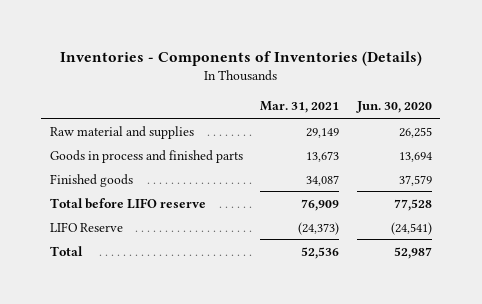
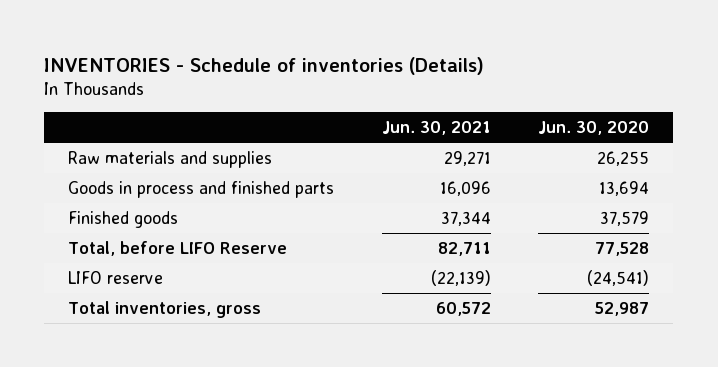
[59,51,422,67] Inventories - Components of Inventories (Details) -> [44,56,485,75] INVENTORIES - Schedule of inventories (Details)
[260,101,340,114] Mar. 31, 2021 -> none
none -> [381,121,491,136] Jun. 30, 2021
[49,125,194,139] Raw material and supplies -> [68,150,273,168] Raw materials and supplies
[49,197,206,209] Total before LIFO reserve -> [68,240,288,256] Total, before LIFO Reserve
[49,221,123,232] LIFO Reserve -> [68,270,164,284] LIFO reserve
[49,245,83,256] Total -> [68,300,262,318] Total inventories, gross

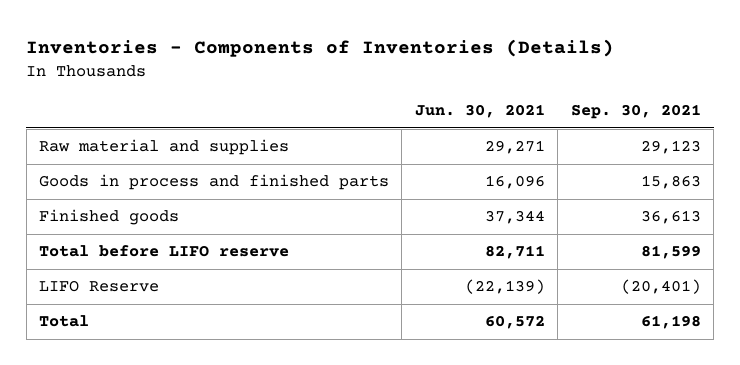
[44,56,485,75] INVENTORIES - Schedule of inventories (Details) -> [26,38,615,57] Inventories - Components of Inventories (Details)
[538,121,650,136] Jun. 30, 2020 -> none
none -> [570,104,701,120] Sep. 30, 2021
[68,150,273,168] Raw materials and supplies -> [39,139,290,156] Raw material and supplies
[68,240,288,256] Total, before LIFO Reserve -> [39,245,290,258] Total before LIFO reserve
[68,270,164,284] LIFO reserve -> [39,280,160,293] LIFO Reserve
[68,300,262,318] Total inventories, gross -> [39,315,90,328] Total

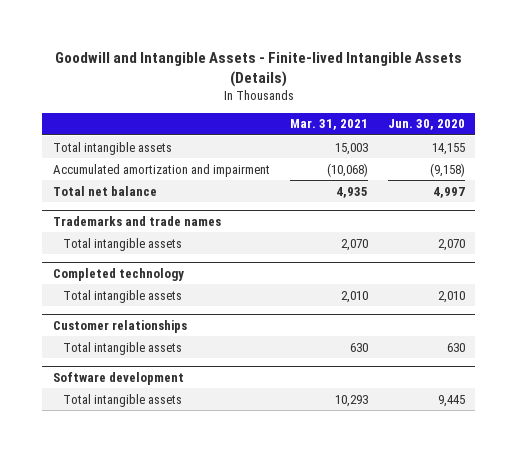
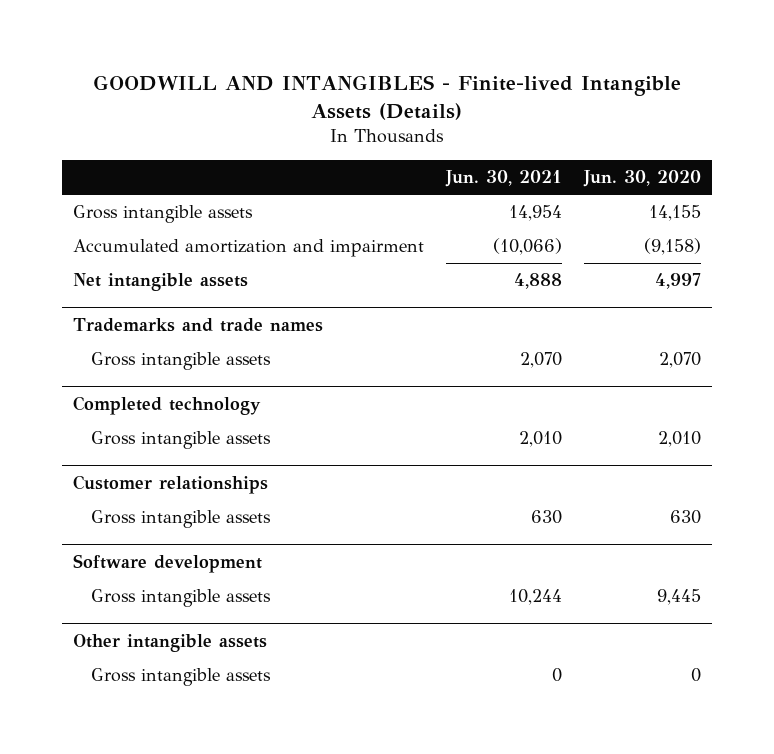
[54,51,462,87] Goodwill and Intangible Assets - Finite-lived Intangible Assets (Details) -> [93,75,682,120] GOODWILL AND INTANGIBLES - Finite-lived Intangible Assets (Details)
[289,119,368,131] Mar. 31, 2021 -> none
none -> [445,170,563,188] Jun. 30, 2021
[52,141,172,155] Total intangible assets -> [73,205,254,224] Gross intangible assets
[52,185,157,196] Total net balance -> [73,273,249,292] Net intangible assets
[63,237,183,251] Total intangible assets -> [91,352,272,371] Gross intangible assets
[63,289,183,303] Total intangible assets -> [91,431,272,450] Gross intangible assets
[63,341,183,355] Total intangible assets -> [91,510,272,529] Gross intangible assets
[63,393,183,407] Total intangible assets -> [91,589,272,608] Gross intangible assets
none -> [73,633,268,652] Other intangible assets
none -> [91,668,272,687] Gross intangible assets

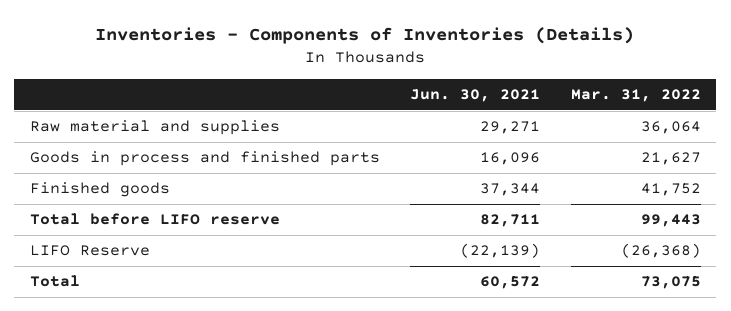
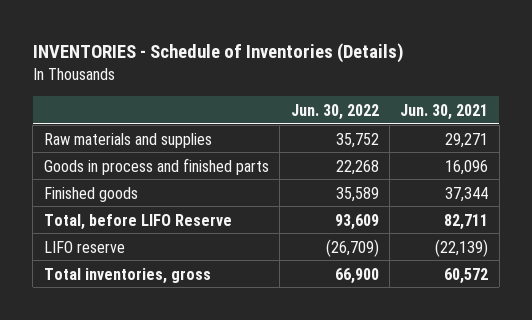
[95,26,635,44] Inventories - Components of Inventories (Details) -> [32,42,404,63] INVENTORIES - Schedule of Inventories (Details)
[571,89,702,103] Mar. 31, 2022 -> none
none -> [290,103,379,120] Jun. 30, 2022
[29,120,280,136] Raw material and supplies -> [43,132,212,148] Raw materials and supplies
[29,213,280,226] Total before LIFO reserve -> [43,213,232,230] Total, before LIFO Reserve
[29,245,150,257] LIFO Reserve -> [43,240,125,253] LIFO reserve
[29,275,80,288] Total -> [43,267,211,284] Total inventories, gross

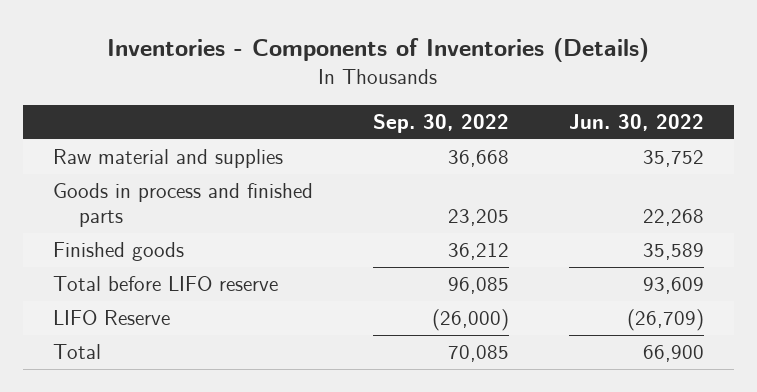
[32,42,404,63] INVENTORIES - Schedule of Inventories (Details) -> [107,37,650,62] Inventories - Components of Inventories (Details)
[400,103,489,120] Jun. 30, 2021 -> none
none -> [372,113,509,133] Sep. 30, 2022
[43,132,212,148] Raw materials and supplies -> [53,149,284,169] Raw material and supplies
[43,213,232,230] Total, before LIFO Reserve -> [53,276,279,292] Total before LIFO reserve
[43,240,125,253] LIFO reserve -> [53,310,171,326] LIFO Reserve
[43,267,211,284] Total inventories, gross -> [53,344,102,360] Total

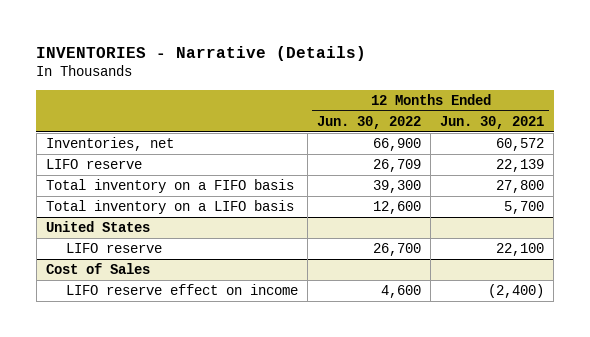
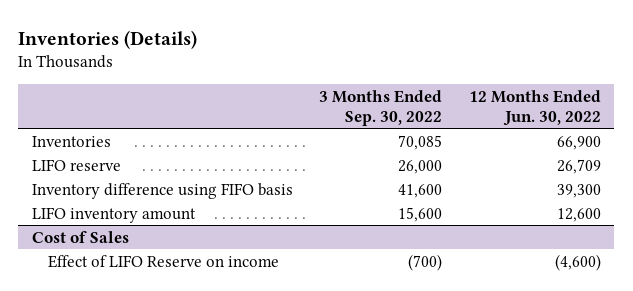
[36,45,367,61] INVENTORIES - Narrative (Details) -> [18,29,198,49] Inventories (Details)
[440,115,545,129] Jun. 30, 2021 -> none
none -> [319,89,443,126] 3 Months Ended Sep. 30, 2022
[45,136,174,151] Inventories, net -> [31,135,111,147] Inventories
[45,220,150,232] United States -> none
[65,242,162,253] LIFO reserve -> none
[45,178,294,193] Total inventory on a FIFO basis -> [31,182,293,199] Inventory difference using FIFO basis
[45,199,294,214] Total inventory on a LIFO basis -> [31,206,196,223] LIFO inventory amount
[65,283,298,295] LIFO reserve effect on income -> [48,254,280,268] Effect of LIFO Reserve on income
[381,284,422,298] 4,600 -> [554,253,601,271] (4,600)

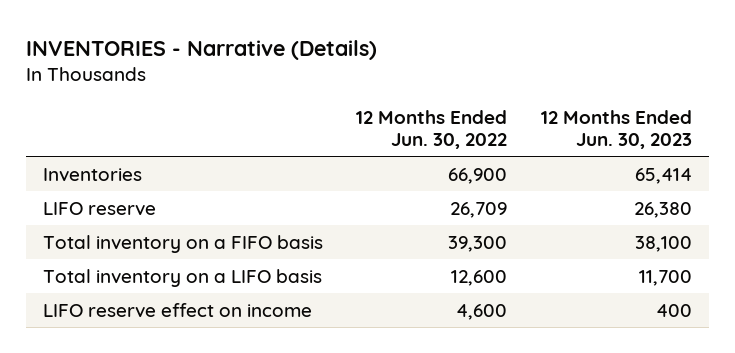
[18,29,198,49] Inventories (Details) -> [26,39,378,60] INVENTORIES - Narrative (Details)
[319,89,443,126] 3 Months Ended Sep. 30, 2022 -> none
none -> [540,109,692,149] 12 Months Ended Jun. 30, 2023
[31,230,129,243] Cost of Sales -> none
[31,182,293,199] Inventory difference using FIFO basis -> [43,234,324,253] Total inventory on a FIFO basis
[31,206,196,223] LIFO inventory amount -> [43,268,323,287] Total inventory on a LIFO basis
[48,254,280,268] Effect of LIFO Reserve on income -> [43,302,313,318] LIFO reserve effect on income
[554,253,601,271] (4,600) -> [456,303,508,320] 4,600

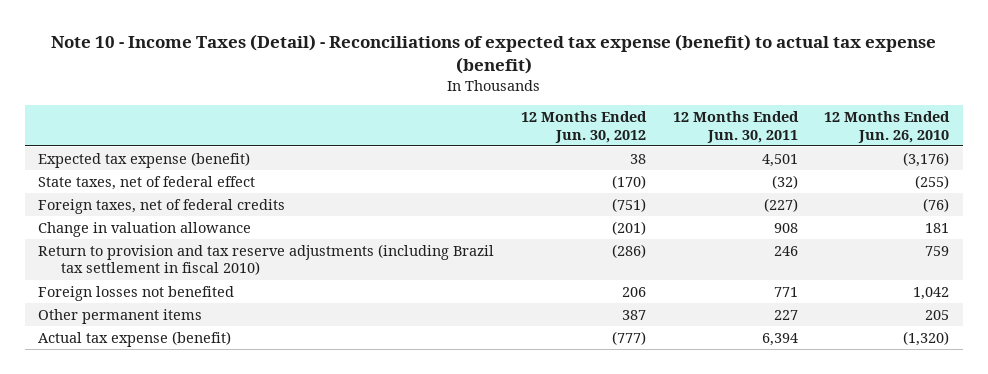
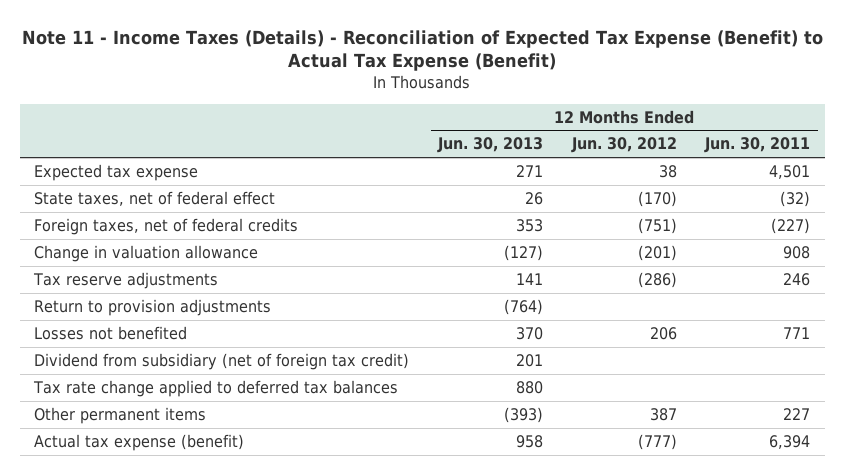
[50,33,936,74] Note 10 - Income Taxes (Detail) - Reconciliations of expected tax expense (benefit) to actual tax expense (benefit) -> [22,29,824,72] Note 11 - Income Taxes (Details) - Reconciliation of Expected Tax Expense (Benefit) to Actual Tax Expense (Benefit)
[824,110,951,143] 12 Months Ended Jun. 26, 2010 -> none
none -> [436,137,543,154] Jun. 30, 2013
[38,151,251,168] Expected tax expense (benefit) -> [34,164,199,182] Expected tax expense
[38,243,495,276] Return to provision and tax reserve adjustments (including Brazil tax settlement in fiscal 2010) -> [33,272,219,290] Tax reserve adjustments
none -> [34,299,272,317] Return to provision adjustments
[38,285,235,301] Foreign losses not benefited -> [34,326,188,341] Losses not benefited
none -> [34,353,410,371] Dividend from subsidiary (net of foreign tax credit)
none -> [33,380,399,398] Tax rate change applied to deferred tax balances

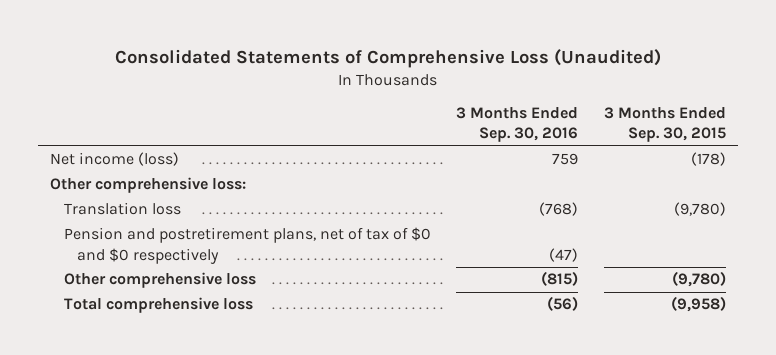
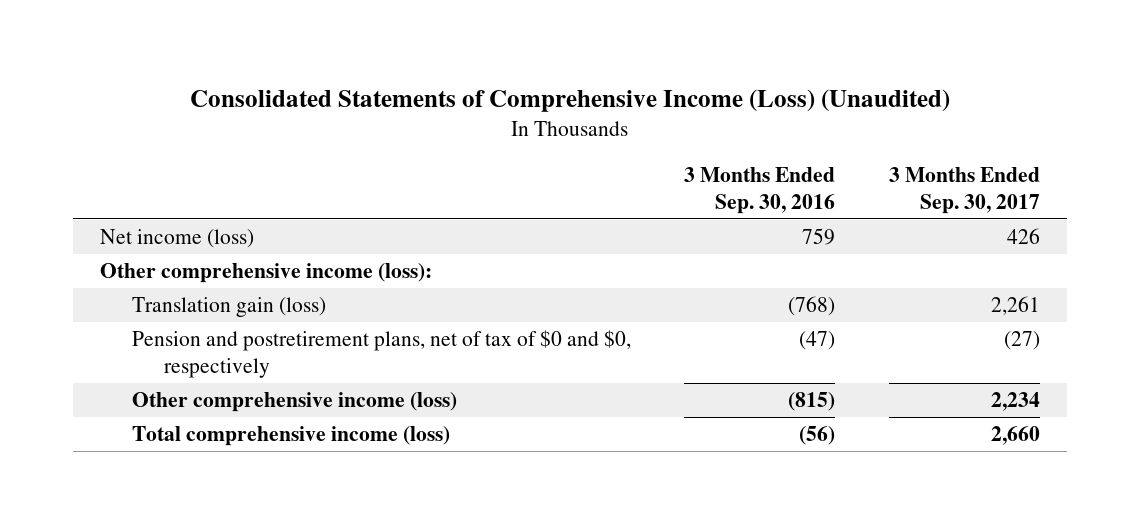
[114,48,661,68] Consolidated Statements of Comprehensive Loss (Unaudited) -> [189,88,950,112] Consolidated Statements of Comprehensive Income (Loss) (Unaudited)
[603,107,726,143] 3 Months Ended Sep. 30, 2015 -> none
none -> [888,166,1040,215] 3 Months Ended Sep. 30, 2017
[50,177,247,194] Other comprehensive loss: -> [100,263,433,284] Other comprehensive income (loss):
[63,202,181,216] Translation loss -> [131,297,326,318] Translation gain (loss)
[63,227,431,264] Pension and postretirement plans, net of tax of $0 and $0 respectively -> [131,330,631,379] Pension and postretirement plans, net of tax of $0 and $0, respectively
[63,272,256,289] Other comprehensive loss -> [131,392,457,413] Other comprehensive income (loss)
[63,297,253,314] Total comprehensive loss -> [131,426,450,447] Total comprehensive income (loss)

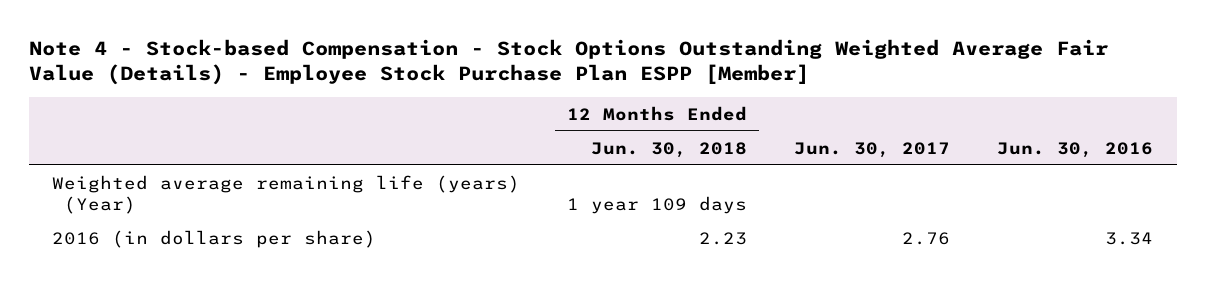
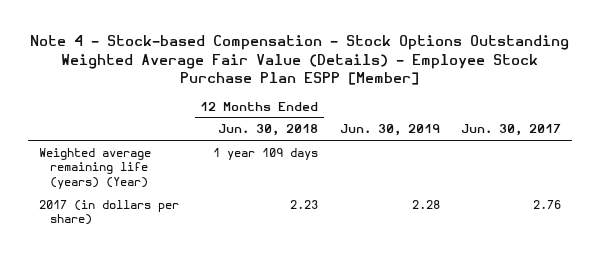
[997,141,1154,158] Jun. 30, 2016 -> none
none -> [339,124,440,137] Jun. 30, 2019
[52,229,377,248] 2016 (in dollars per share) -> [38,199,179,226] 2017 (in dollars per share)

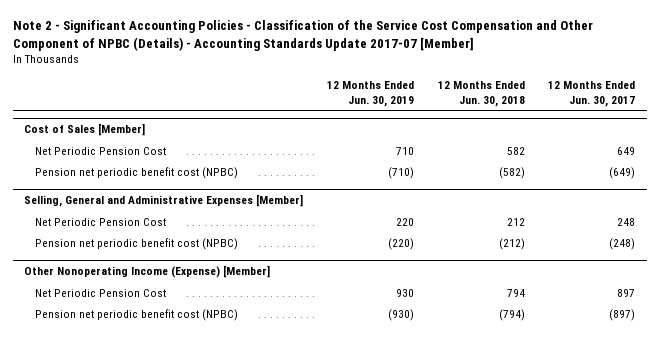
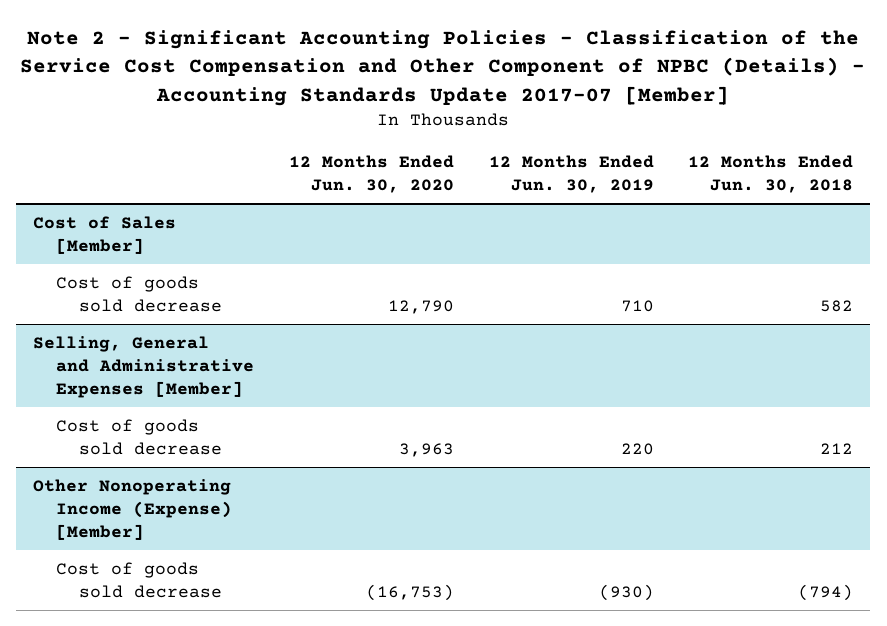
[548,81,636,107] 12 Months Ended Jun. 30, 2017 -> none
none -> [288,154,454,194] 12 Months Ended Jun. 30, 2020
[34,166,238,179] Pension net periodic benefit cost (NPBC) -> none
[34,146,166,155] Net Periodic Pension Cost -> [56,275,223,312] Cost of goods sold decrease
[34,237,238,250] Pension net periodic benefit cost (NPBC) -> none
[34,217,166,226] Net Periodic Pension Cost -> [56,418,223,455] Cost of goods sold decrease
[34,288,166,297] Net Periodic Pension Cost -> none
[34,308,238,321] Pension net periodic benefit cost (NPBC) -> [56,561,223,598] Cost of goods sold decrease

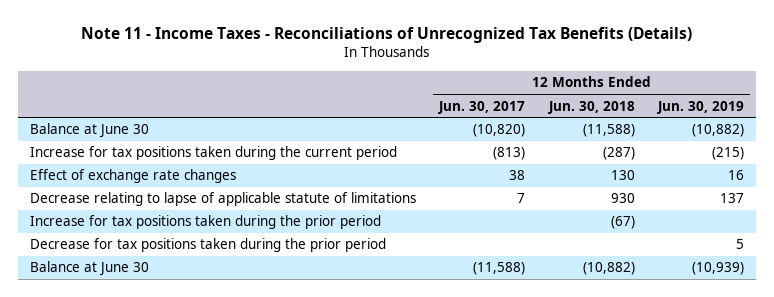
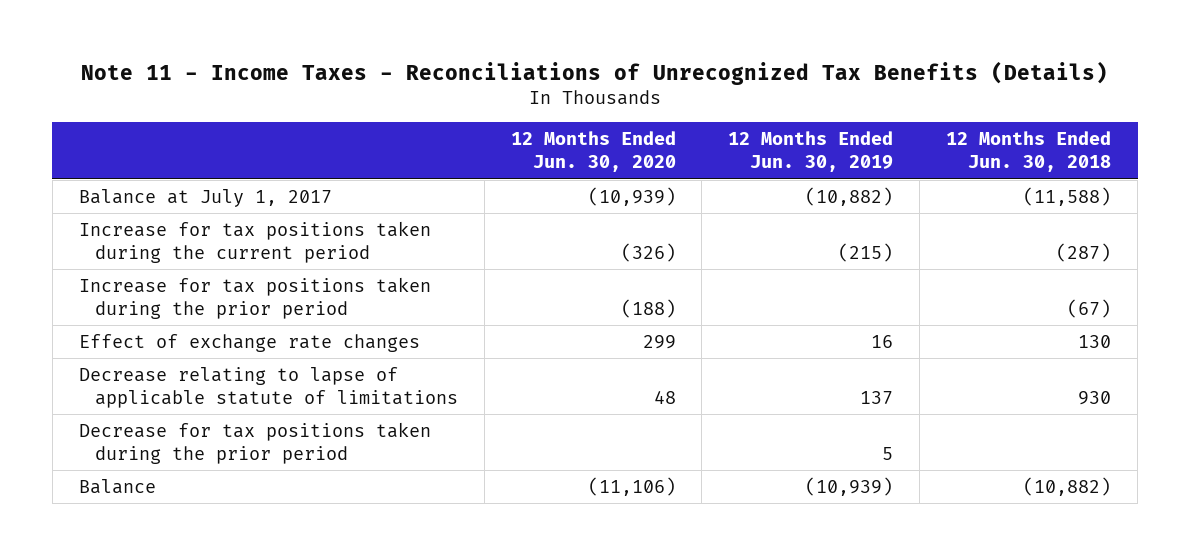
[438,100,526,114] Jun. 30, 2017 -> none
none -> [510,131,676,173] 12 Months Ended Jun. 30, 2020
[29,123,149,139] Balance at June 30 -> [78,188,332,207] Balance at July 1, 2017
[29,215,381,230] Increase for tax positions taken during the prior period -> [78,276,431,320] Increase for tax positions taken during the prior period
[29,261,149,277] Balance at June 30 -> [78,478,156,494] Balance

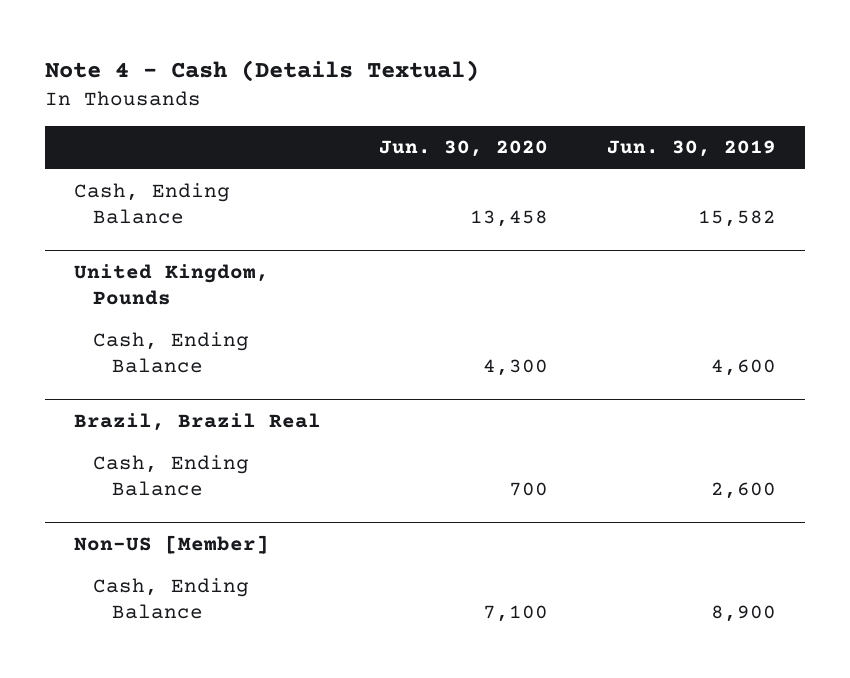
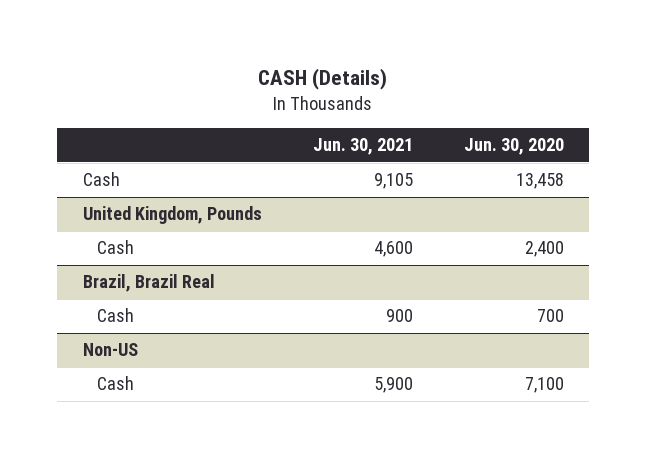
[45,60,480,83] Note 4 - Cash (Details Textual) -> [258,68,388,91] CASH (Details)
[606,140,776,158] Jun. 30, 2019 -> none
none -> [312,138,413,156] Jun. 30, 2021
[74,183,231,225] Cash, Ending Balance -> [82,172,120,187] Cash
[93,332,250,374] Cash, Ending Balance -> [96,240,134,255] Cash
[483,359,549,377] 4,300 -> [524,241,564,258] 2,400
[93,455,250,497] Cash, Ending Balance -> [96,308,134,323] Cash
[74,535,270,555] Non-US [Member] -> [82,343,138,357] Non-US
[93,578,250,620] Cash, Ending Balance -> [96,376,134,391] Cash

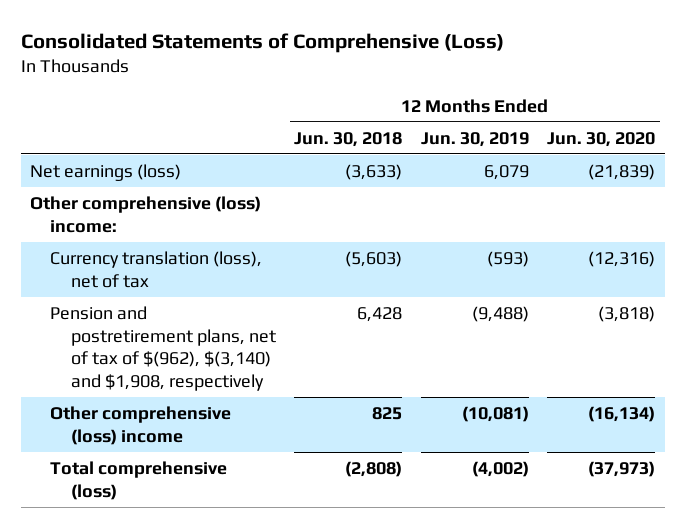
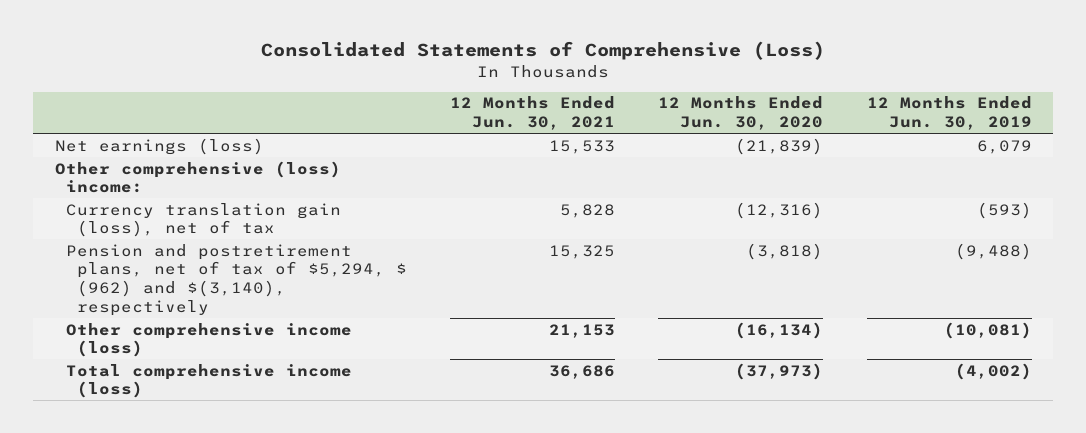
[294,131,403,147] Jun. 30, 2018 -> none
none -> [450,96,616,130] 12 Months Ended Jun. 30, 2021
[50,250,263,288] Currency translation (loss), net of tax -> [65,202,341,238] Currency translation gain (loss), net of tax
[50,305,276,392] Pension and postretirement plans, net of tax of $(962), $(3,140) and $1,908, respectively -> [65,243,407,316] Pension and postretirement plans, net of tax of $5,294, $ (962) and $(3,140), respectively
[50,405,232,445] Other comprehensive (loss) income -> [65,322,352,358] Other comprehensive income (loss)
[50,460,228,500] Total comprehensive (loss) -> [65,363,352,399] Total comprehensive income (loss)

